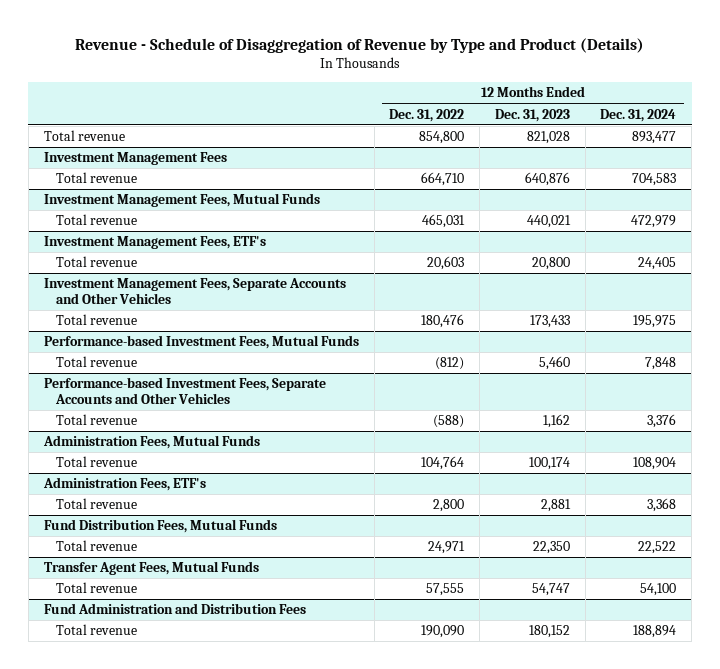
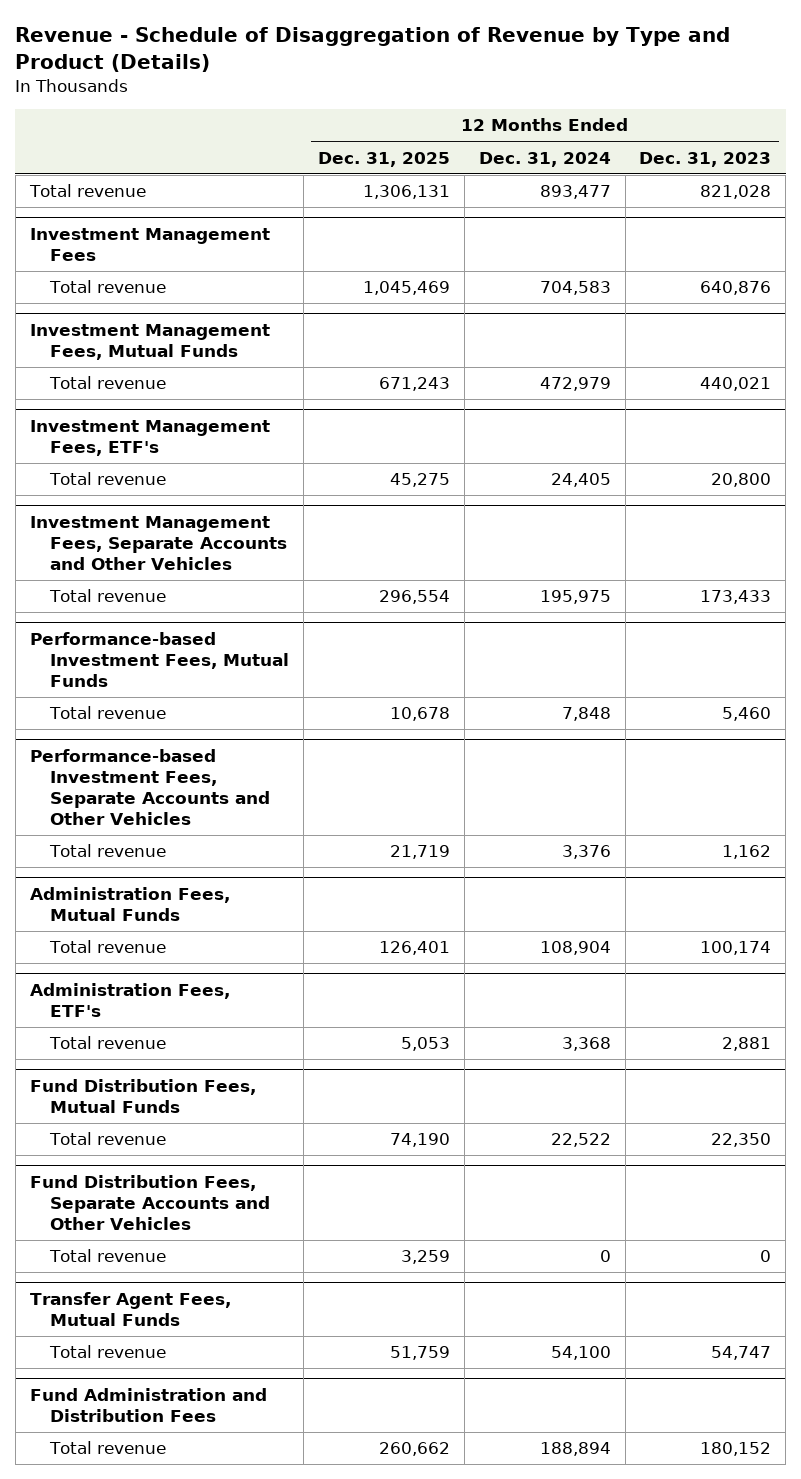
[389,108,465,122] Dec. 31, 2022 -> none
none -> [317,151,450,167] Dec. 31, 2025
none -> [29,1174,271,1230] Fund Distribution Fees, Separate Accounts and Other Vehicles
none -> [49,1249,167,1263] Total revenue

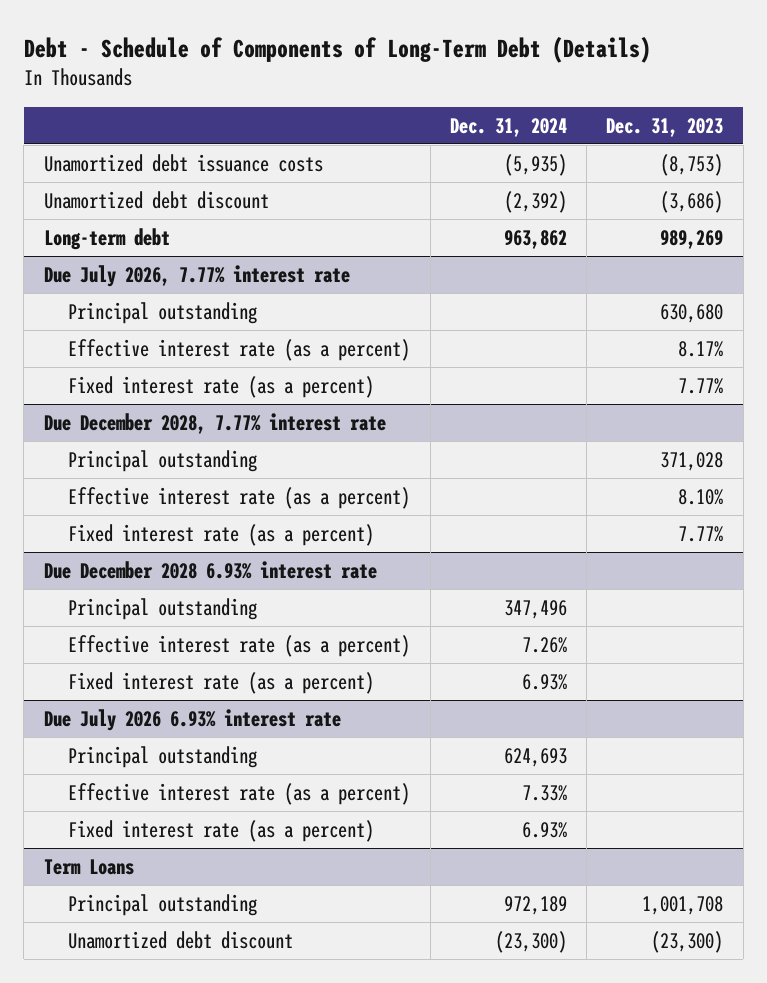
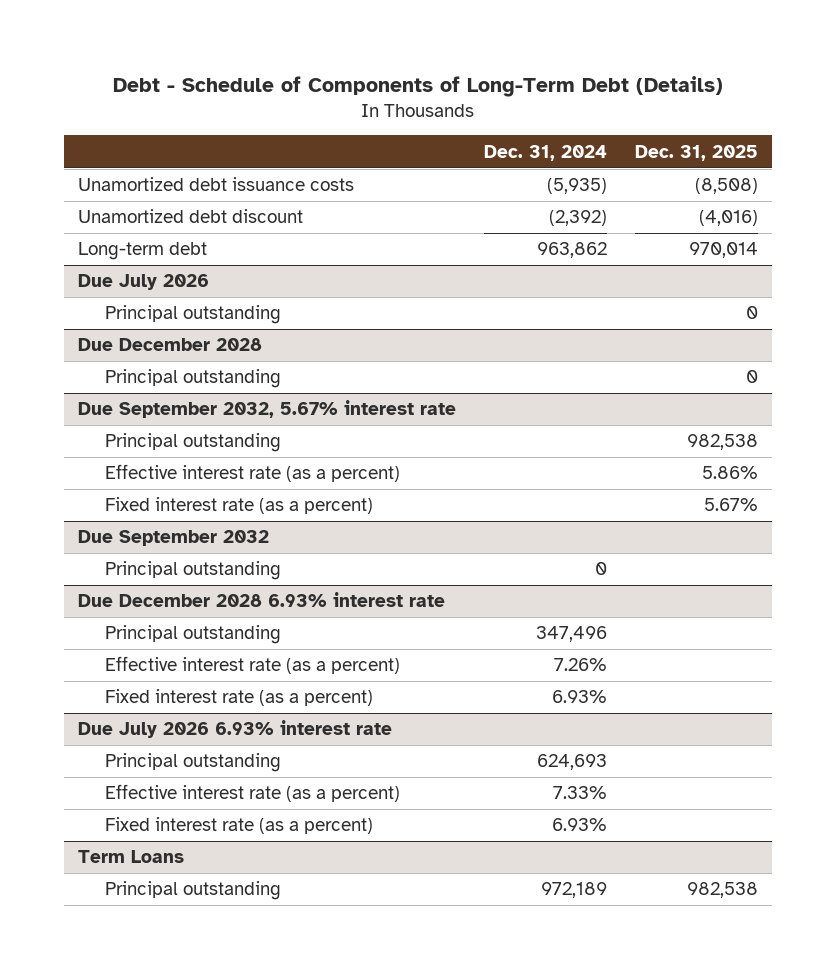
[606,117,724,137] Dec. 31, 2023 -> none
none -> [635,144,759,161] Dec. 31, 2025
[43,264,350,287] Due July 2026, 7.77% interest rate -> none
none -> [77,274,209,291] Due July 2026
[68,338,411,361] Effective interest rate (as a percent) -> none
[68,375,375,398] Fixed interest rate (as a percent) -> none
[43,412,386,434] Due December 2028, 7.77% interest rate -> none
none -> [77,338,262,352] Due December 2028
none -> [77,400,456,419] Due September 2032, 5.67% interest rate
none -> [104,433,281,453] Principal outstanding
none -> [77,530,269,547] Due September 2032
none -> [104,561,281,581] Principal outstanding
[68,930,294,949] Unamortized debt discount -> none

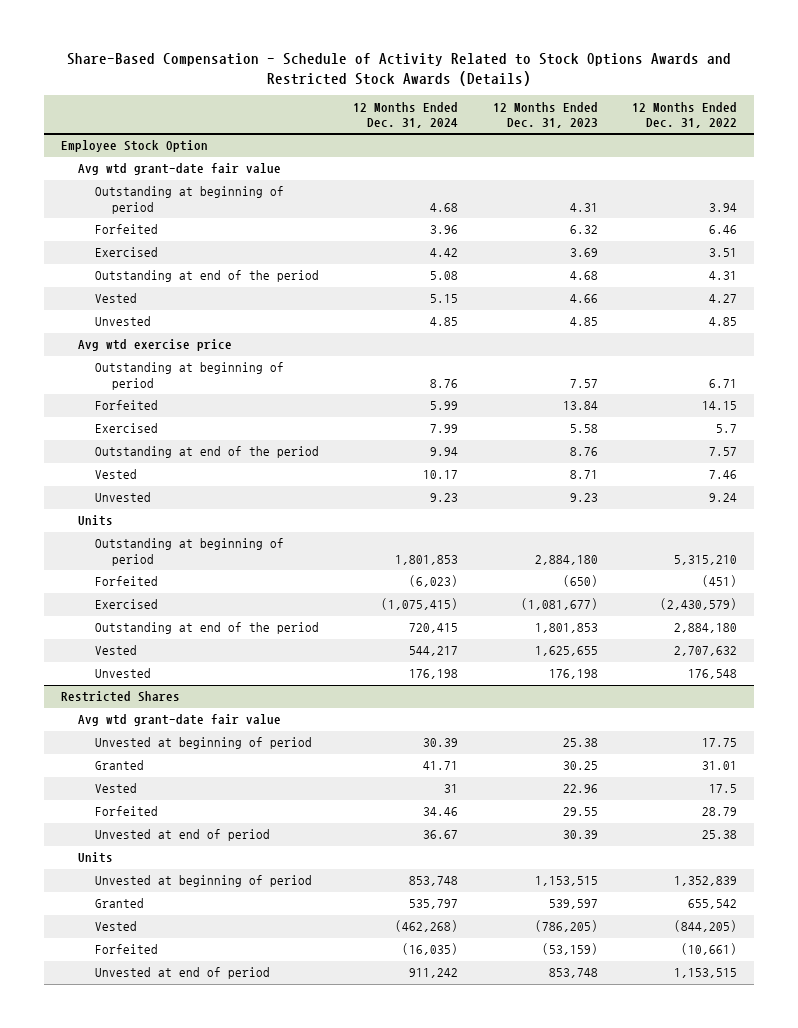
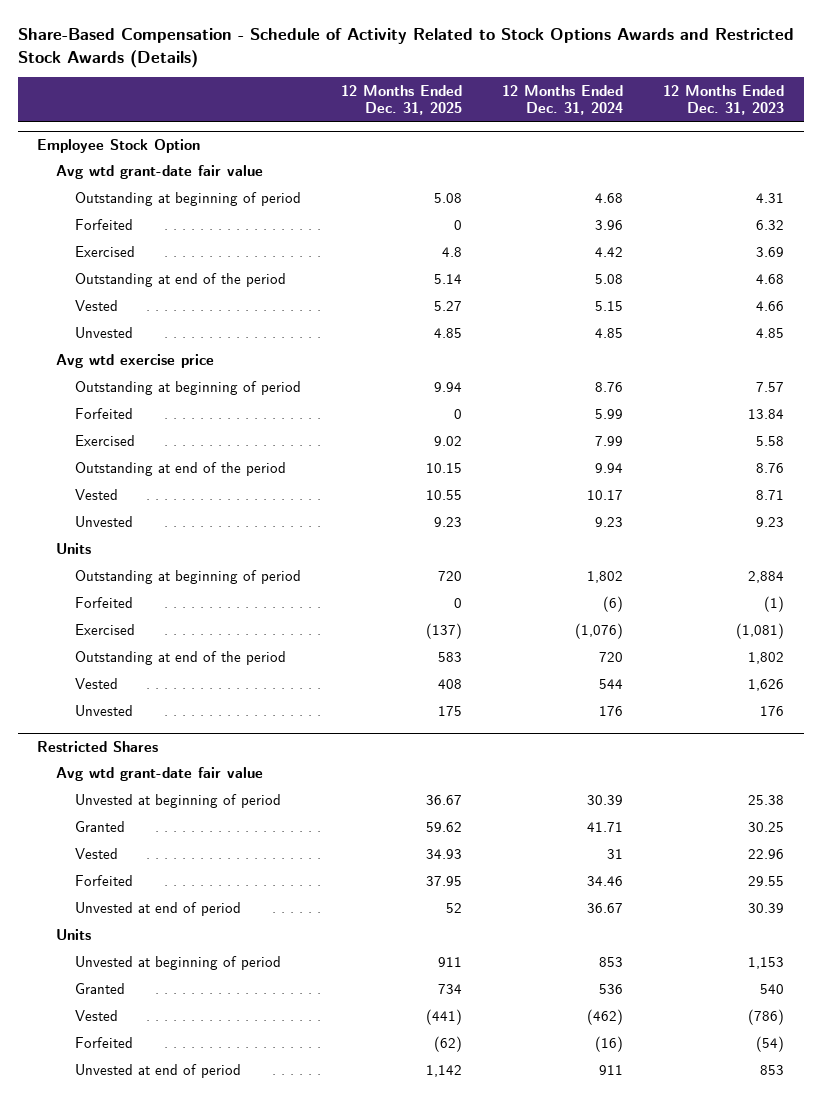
[632,101,738,128] 12 Months Ended Dec. 31, 2022 -> none
none -> [341,84,463,116] 12 Months Ended Dec. 31, 2025
[395,554,459,565] 1,801,853 -> [587,571,624,584] 1,802
[534,554,598,565] 2,884,180 -> [747,571,784,584] 2,884
[409,575,459,588] (6,023) -> [603,596,624,613] (6)
[562,575,598,588] (650) -> [763,596,784,613] (1)
[381,598,459,611] (1,075,415) -> [575,623,624,640] (1,076)
[520,598,598,611] (1,081,677) -> [735,623,784,640] (1,081)
[409,623,459,634] 720,415 -> [599,652,624,663] 720
[534,623,598,634] 1,801,853 -> [747,652,784,665] 1,802
[409,646,459,657] 544,217 -> [599,679,624,690] 544
[534,646,598,657] 1,625,655 -> [747,679,784,692] 1,626
[409,669,459,680] 176,198 -> [599,706,624,717] 176
[548,669,598,680] 176,198 -> [759,706,784,717] 176
[409,876,459,887] 853,748 -> [599,957,624,968] 853
[534,876,598,887] 1,153,515 -> [747,957,784,970] 1,153
[409,899,459,910] 535,797 -> [599,984,624,995] 536
[548,899,598,910] 539,597 -> [759,984,784,995] 540
[395,920,459,933] (462,268) -> [587,1009,624,1026] (462)
[534,920,598,933] (786,205) -> [747,1009,784,1026] (786)
[402,943,459,956] (16,035) -> [595,1036,624,1053] (16)
[541,943,598,956] (53,159) -> [755,1036,784,1053] (54)
[409,968,459,979] 911,242 -> [599,1065,624,1076] 911
[548,968,598,979] 853,748 -> [759,1065,784,1076] 853

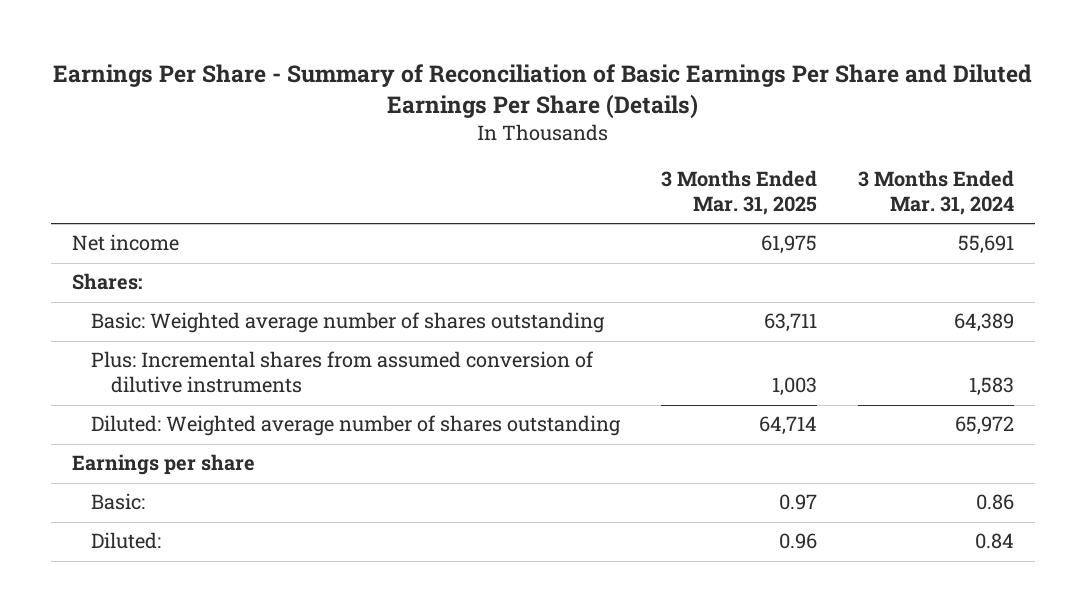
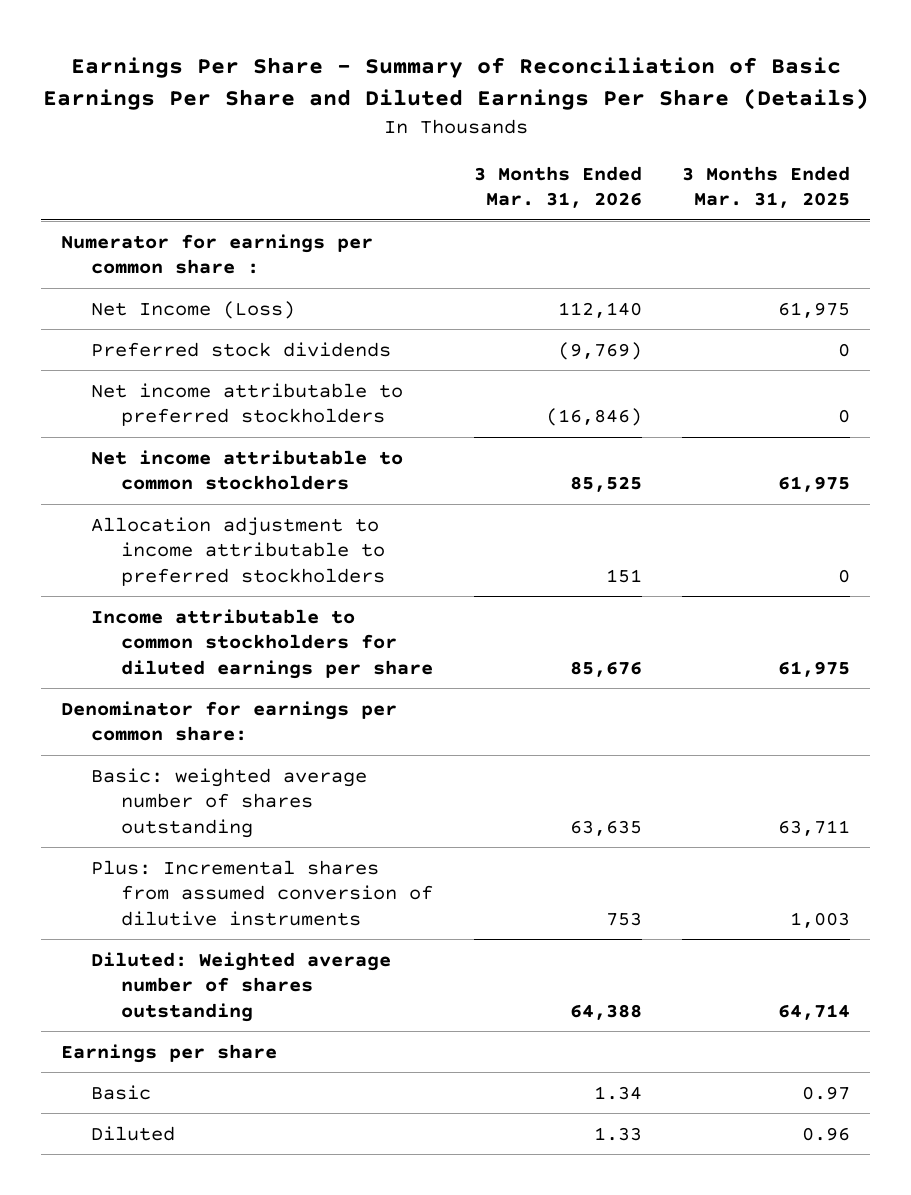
[858,170,1015,215] 3 Months Ended Mar. 31, 2024 -> none
none -> [473,165,642,209] 3 Months Ended Mar. 31, 2026
[71,273,142,291] Shares: -> none
none -> [61,233,374,275] Numerator for earnings per common share :
none -> [91,300,296,319] Net Income (Loss)
none -> [91,341,392,357] Preferred stock dividends
none -> [91,382,404,427] Net income attributable to preferred stockholders
[71,234,179,252] Net income -> [91,449,404,491] Net income attributable to common stockholders
none -> [91,516,386,586] Allocation adjustment to income attributable to preferred stockholders
none -> [91,608,434,679] Income attributable to common stockholders for diluted earnings per share
none -> [61,700,398,742] Denominator for earnings per common share:
[91,312,606,334] Basic: Weighted average number of shares outstanding -> [91,767,368,838] Basic: weighted average number of shares outstanding
[91,493,146,511] Basic: -> [91,1084,152,1100] Basic
[91,532,162,550] Diluted: -> [91,1125,176,1141] Diluted

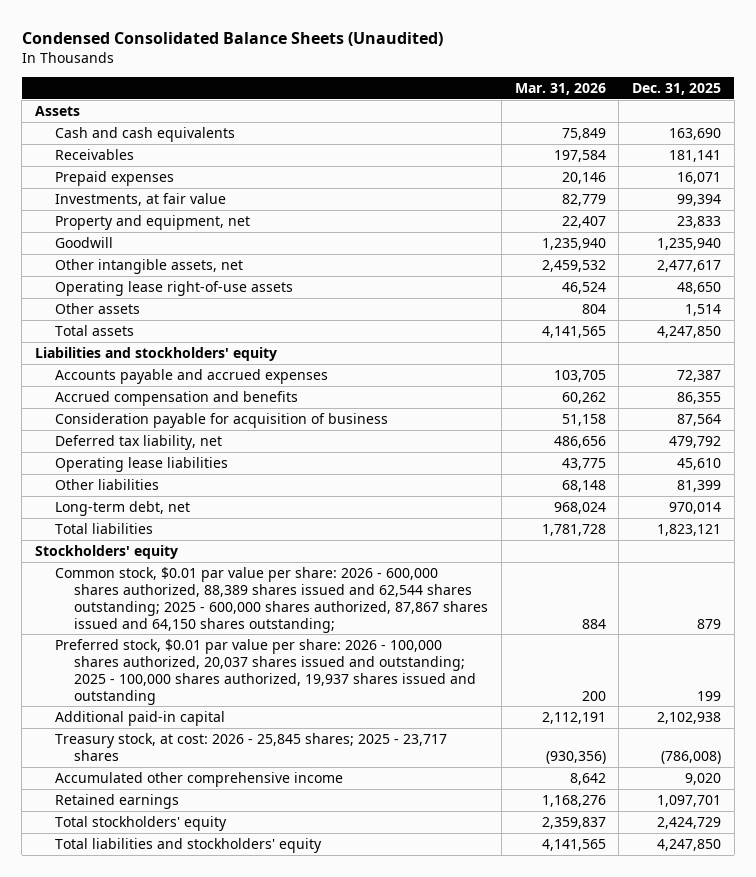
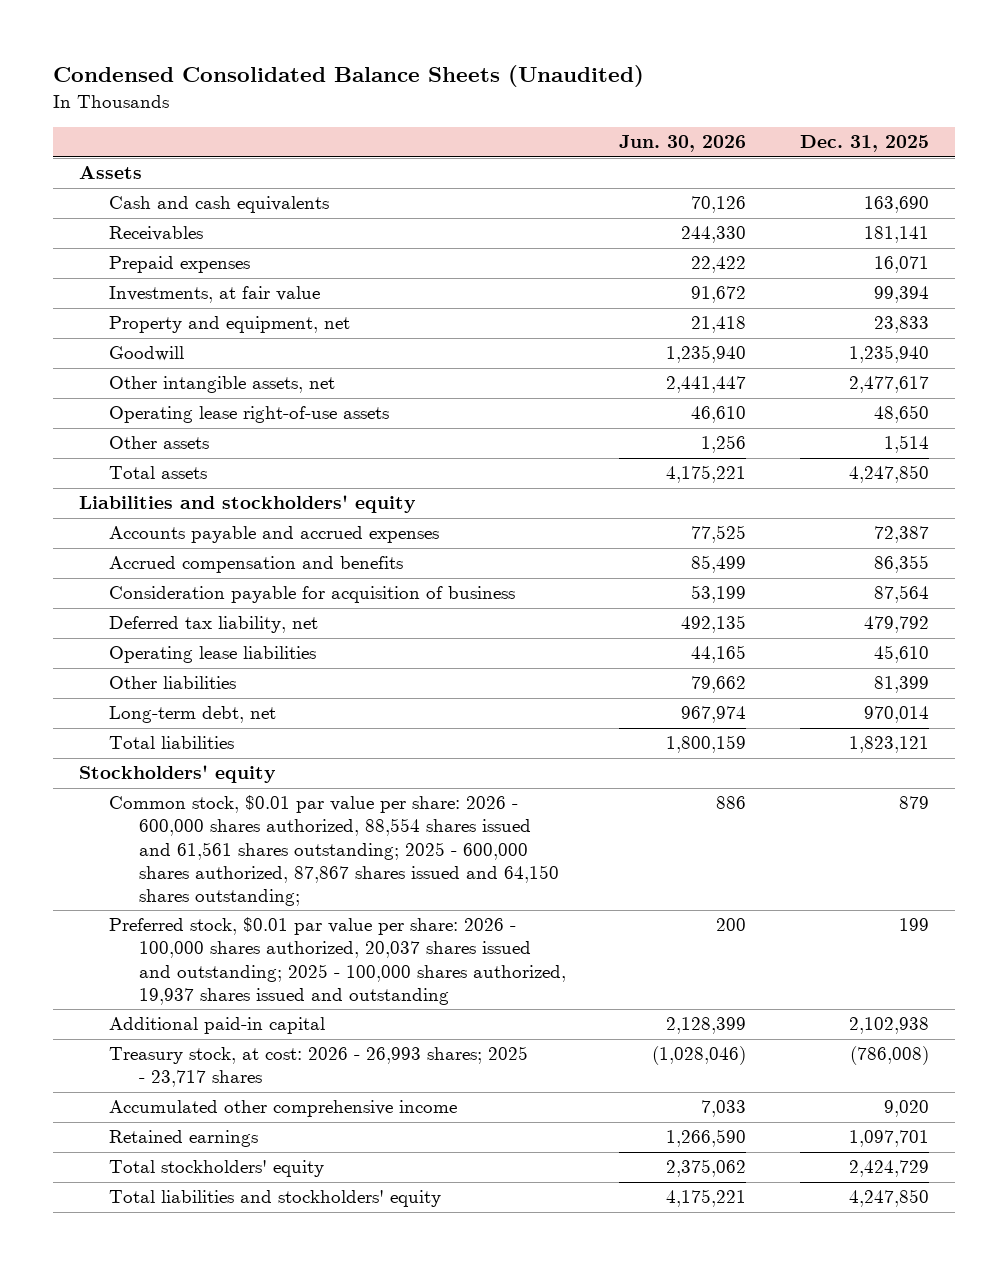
[514,82,606,95] Mar. 31, 2026 -> none
none -> [619,135,747,153] Jun. 30, 2026
[54,566,489,633] Common stock, $0.01 par value per share: 2026 - 600,000 shares authorized, 88,389 shares issued and 62,544 shares outstanding; 2025 - 600,000 shares authorized, 87,867 shares issued and 64,150 shares outstanding; -> [109,795,559,906] Common stock, $0.01 par value per share: 2026 - 600,000 shares authorized, 88,554 shares issued and 61,561 shares outstanding; 2025 - 600,000 shares authorized, 87,867 shares issued and 64,150 shares outstanding;
[54,732,447,761] Treasury stock, at cost: 2026 - 25,845 shares; 2025 - 23,717 shares -> [109,1046,529,1088] Treasury stock, at cost: 2026 - 26,993 shares; 2025 - 23,717 shares

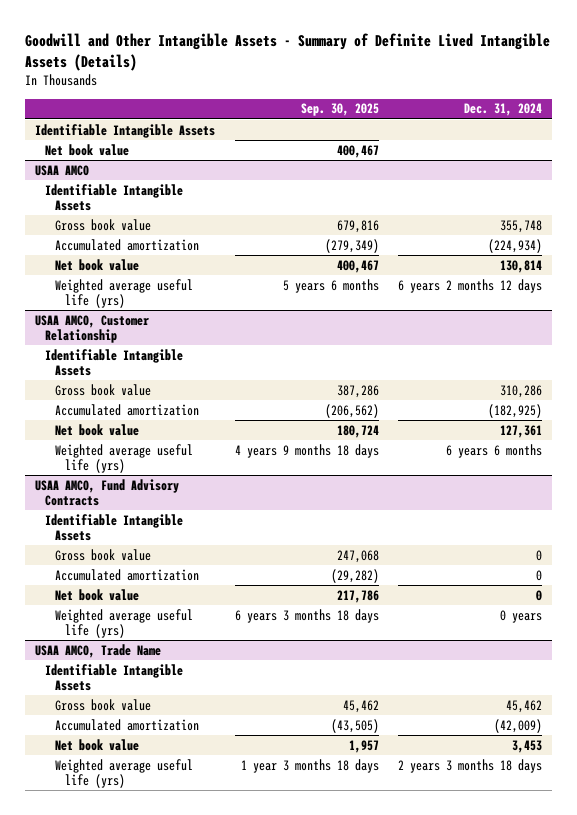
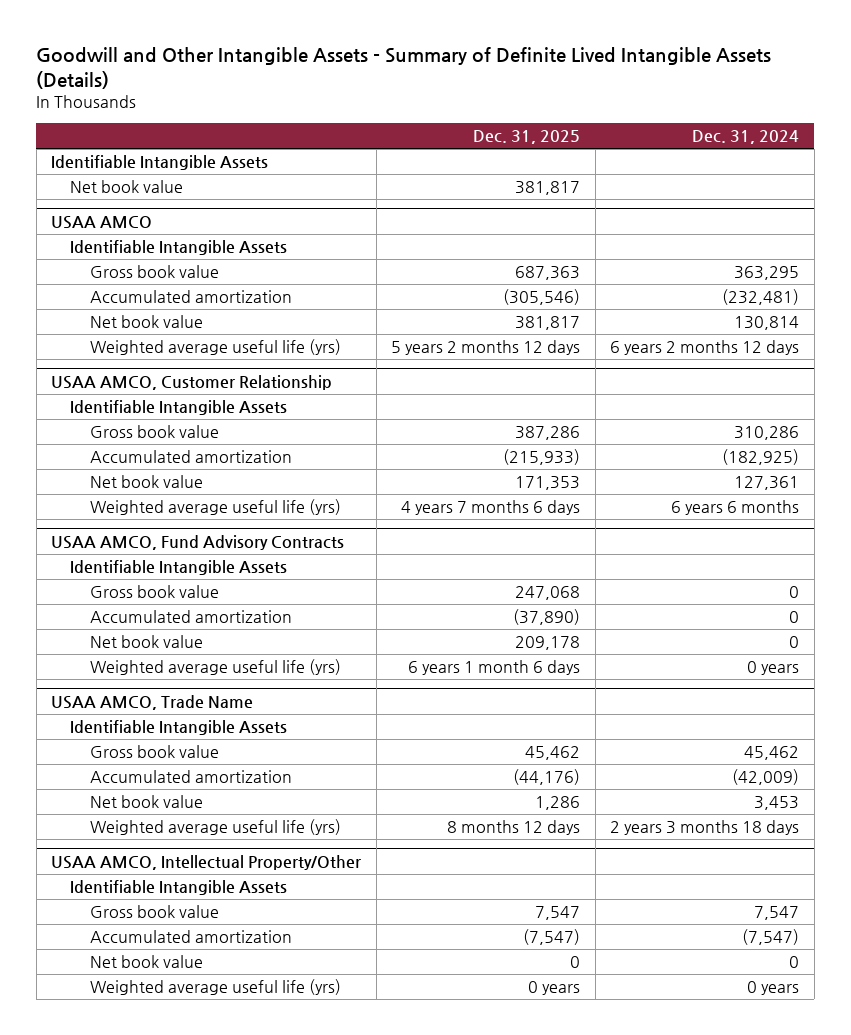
[300,103,379,117] Sep. 30, 2025 -> none
none -> [473,130,581,145] Dec. 31, 2025
[500,219,543,233] 355,748 -> [734,266,800,281] 363,295
[488,238,543,253] (224,934) -> [722,289,800,306] (232,481)
none -> [51,855,362,871] USAA AMCO, Intellectual Property/Other
none -> [70,880,288,896] Identifiable Intangible Assets
none -> [89,905,219,919] Gross book value
none -> [89,930,292,944] Accumulated amortization
none -> [89,955,203,969] Net book value
none -> [89,979,341,996] Weighted average useful life (yrs)

